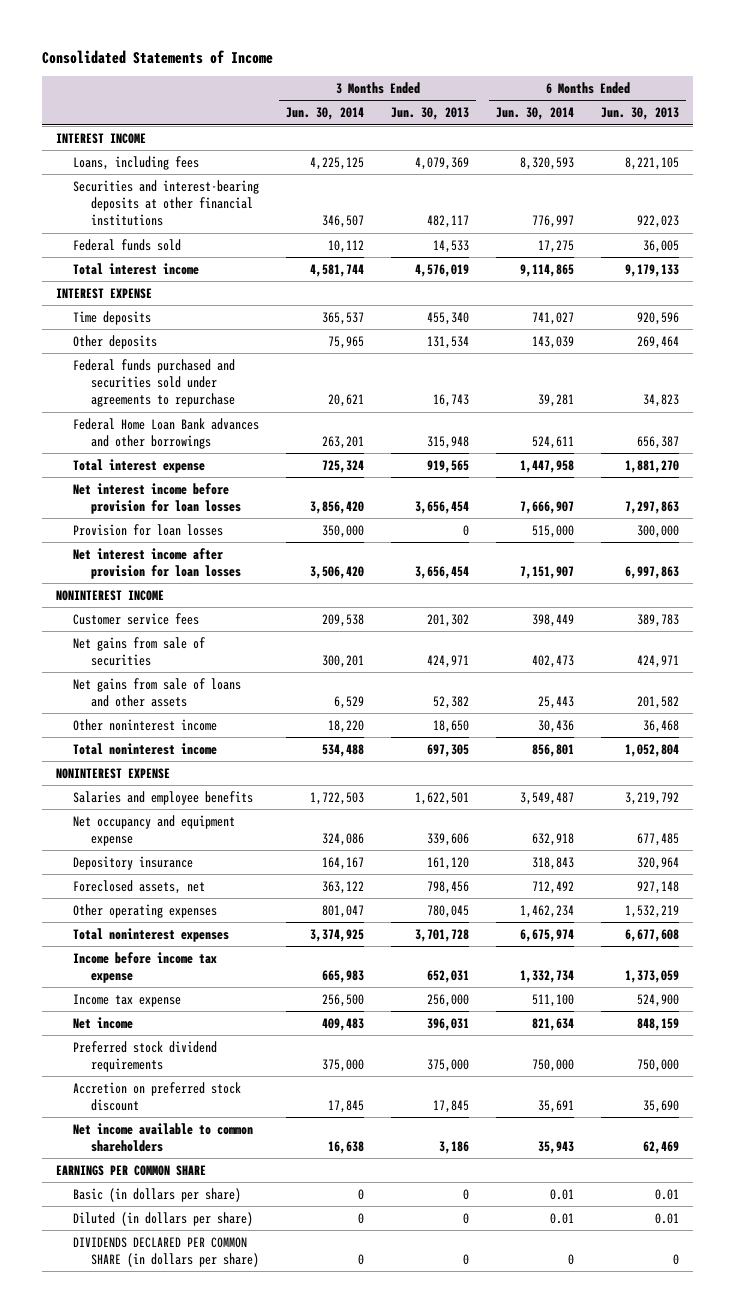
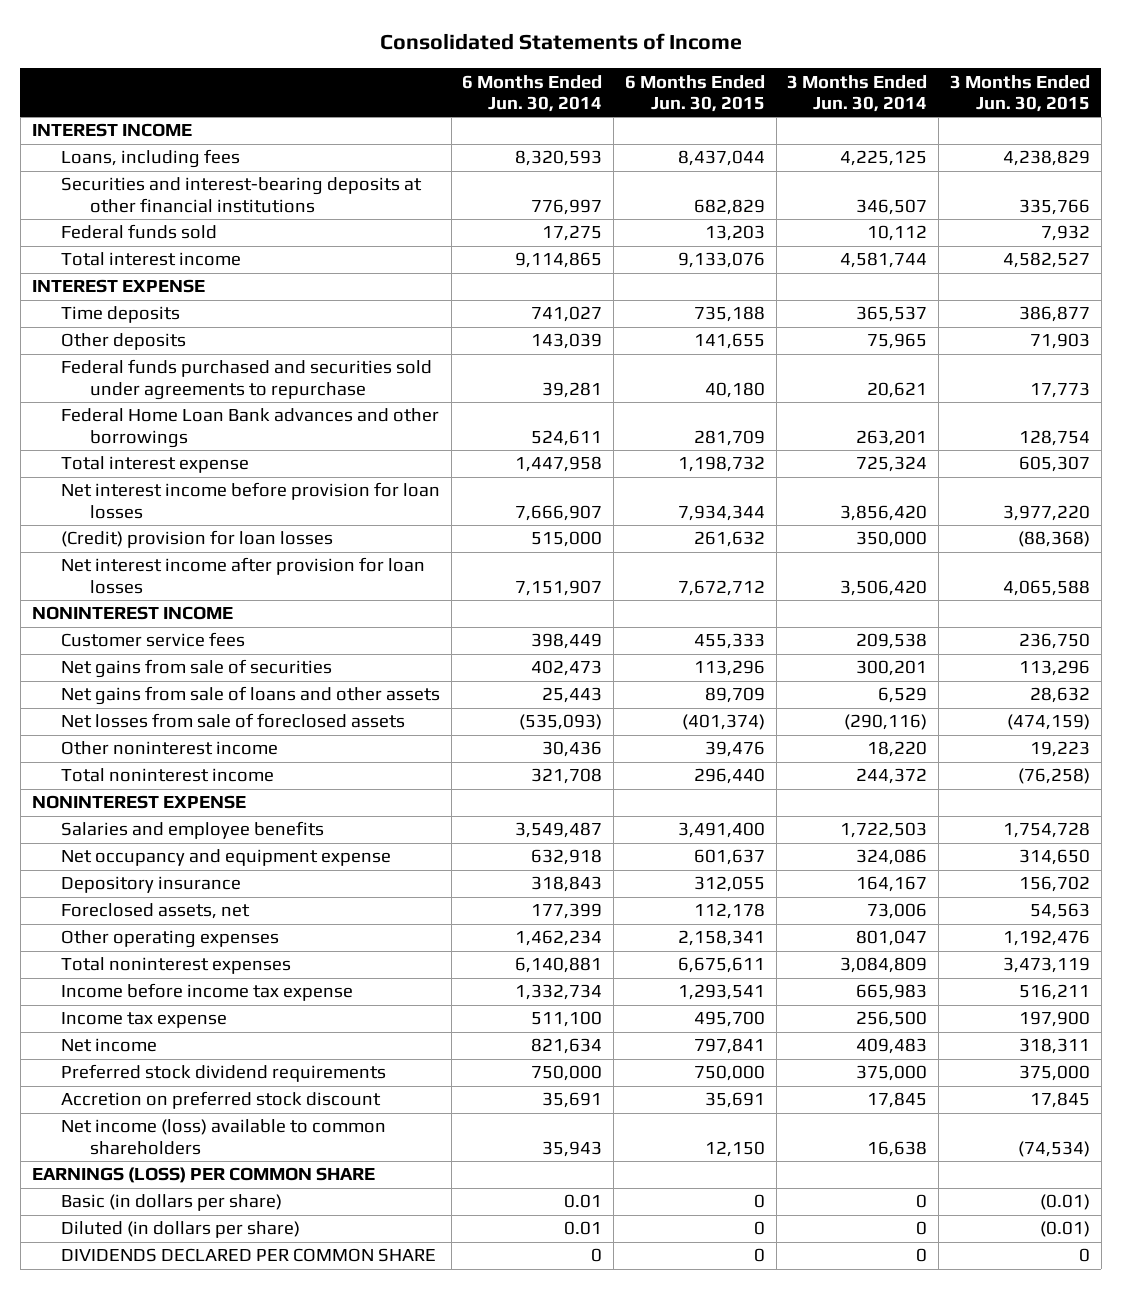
[391,107,470,121] Jun. 30, 2013 -> none
[601,107,680,121] Jun. 30, 2013 -> none
none -> [624,74,765,112] 6 Months Ended Jun. 30, 2015
none -> [950,74,1091,112] 3 Months Ended Jun. 30, 2015
[73,523,224,536] Provision for loan losses -> [60,530,333,549] (Credit) provision for loan losses
none -> [60,713,405,729] Net losses from sale of foreclosed assets
[322,743,365,757] 534,488 -> [856,768,928,785] 244,372
[532,743,575,757] 856,801 -> [531,768,603,785] 321,708
[322,880,365,894] 363,122 -> [867,903,928,920] 73,006
[532,880,575,894] 712,492 -> [531,903,603,920] 177,399
[310,928,365,942] 3,374,925 -> [840,957,928,974] 3,084,809
[520,928,575,942] 6,675,974 -> [515,957,603,974] 6,140,881
[73,1122,254,1152] Net income available to common shareholders -> [60,1119,386,1155] Net income (loss) available to common shareholders
[55,1164,206,1176] EARNINGS PER COMMON SHARE -> [31,1167,375,1184] EARNINGS (LOSS) PER COMMON SHARE
[73,1236,260,1267] DIVIDENDS DECLARED PER COMMON SHARE (in dollars per share) -> [60,1248,436,1263] DIVIDENDS DECLARED PER COMMON SHARE

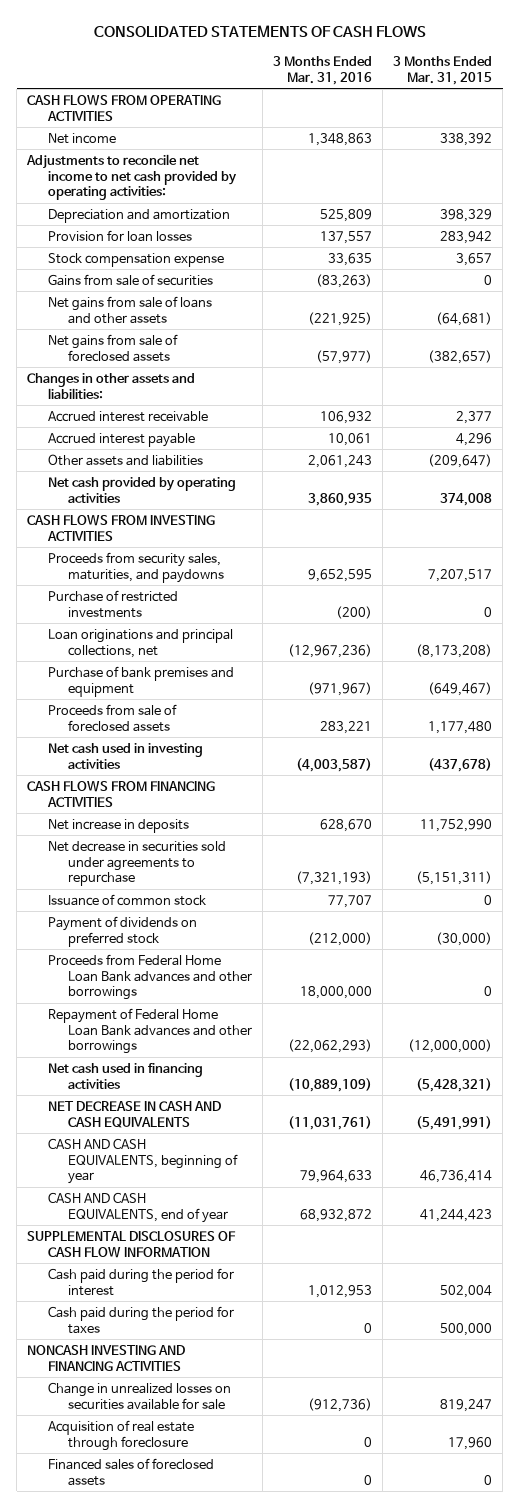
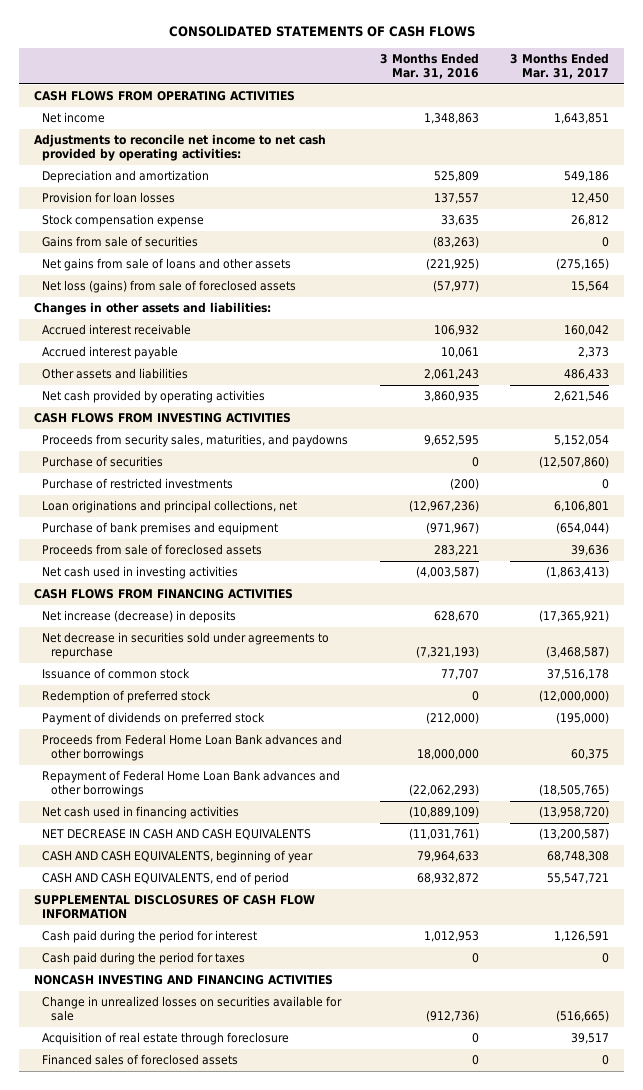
[393,55,493,85] 3 Months Ended Mar. 31, 2015 -> none
none -> [509,52,609,80] 3 Months Ended Mar. 31, 2017
[47,333,178,362] Net gains from sale of foreclosed assets -> [42,279,297,293] Net loss (gains) from sale of foreclosed assets
none -> [42,455,164,467] Purchase of securities
[47,818,189,833] Net increase in deposits -> [42,609,237,623] Net increase (decrease) in deposits
none -> [42,689,212,703] Redemption of preferred stock
[47,1191,228,1223] CASH AND CASH EQUIVALENTS, end of year -> [42,871,290,885] CASH AND CASH EQUIVALENTS, end of period

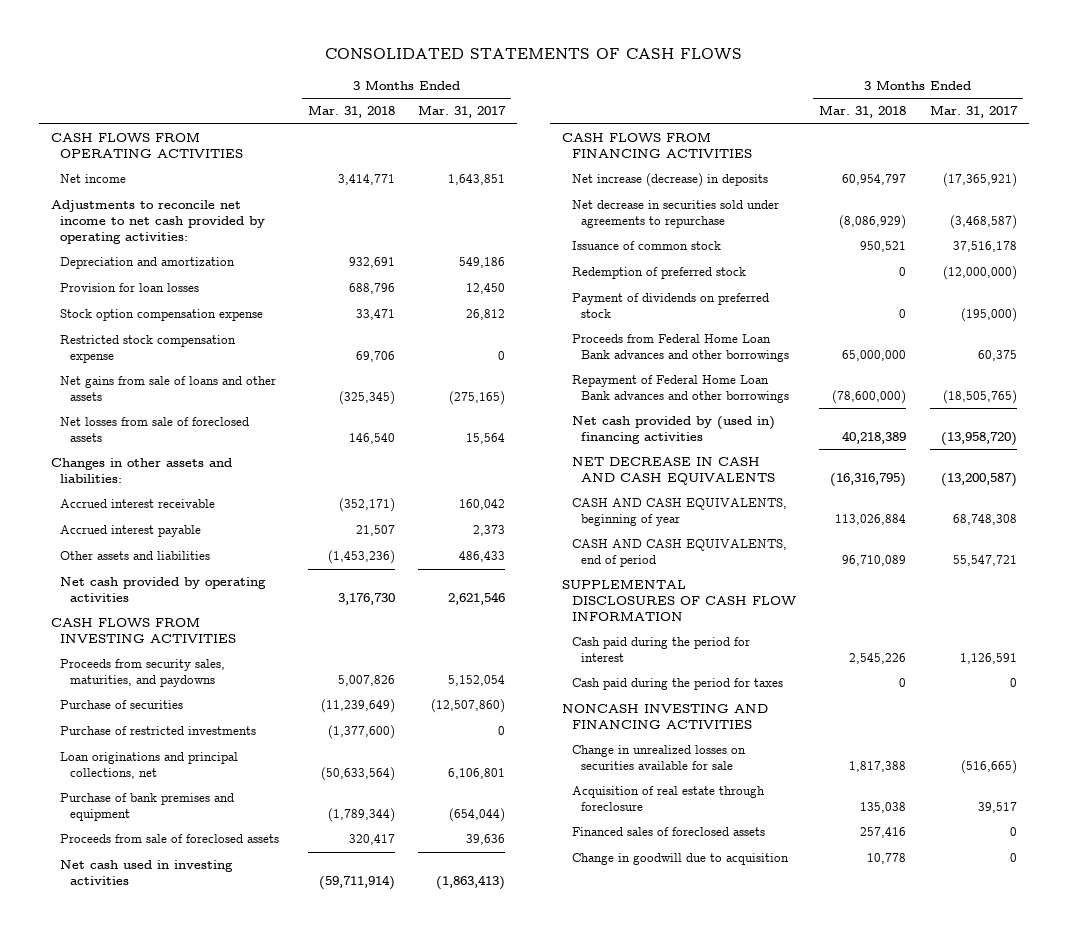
[379,52,479,80] 3 Months Ended Mar. 31, 2016 -> none
none -> [307,105,395,119] Mar. 31, 2018
[42,235,199,247] Gains from sale of securities -> none
[42,213,205,227] Stock compensation expense -> [60,309,264,322] Stock option compensation expense
none -> [60,335,237,363] Restricted stock compensation expense
[42,279,297,293] Net loss (gains) from sale of foreclosed assets -> [60,417,250,442] Net losses from sale of foreclosed assets
[42,805,240,819] Net cash used in financing activities -> [571,416,775,444] Net cash provided by (used in) financing activities
none -> [571,853,789,866] Change in goodwill due to acquisition

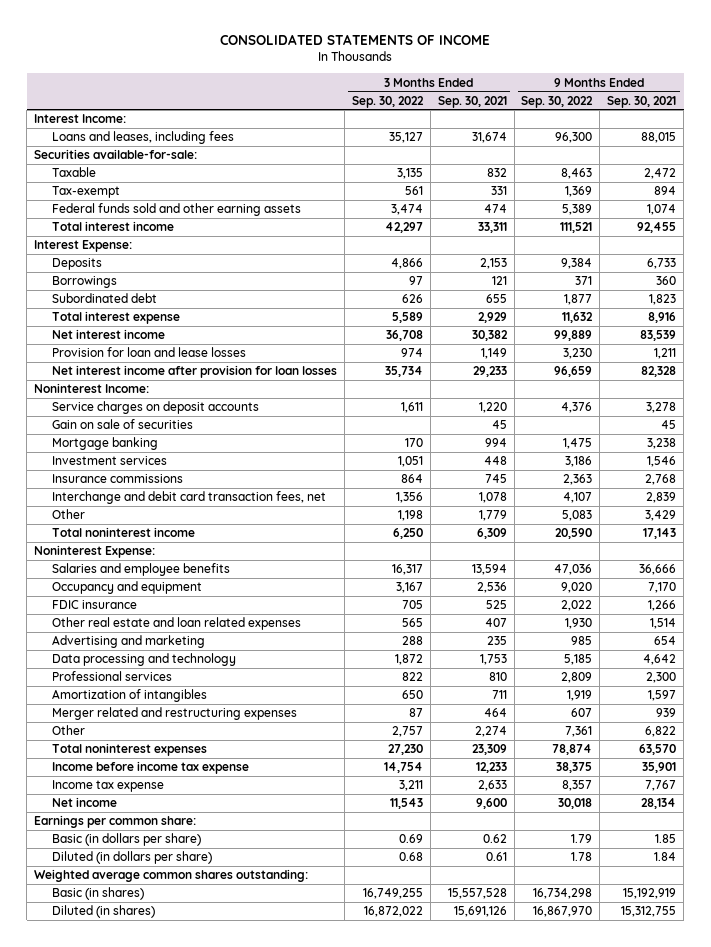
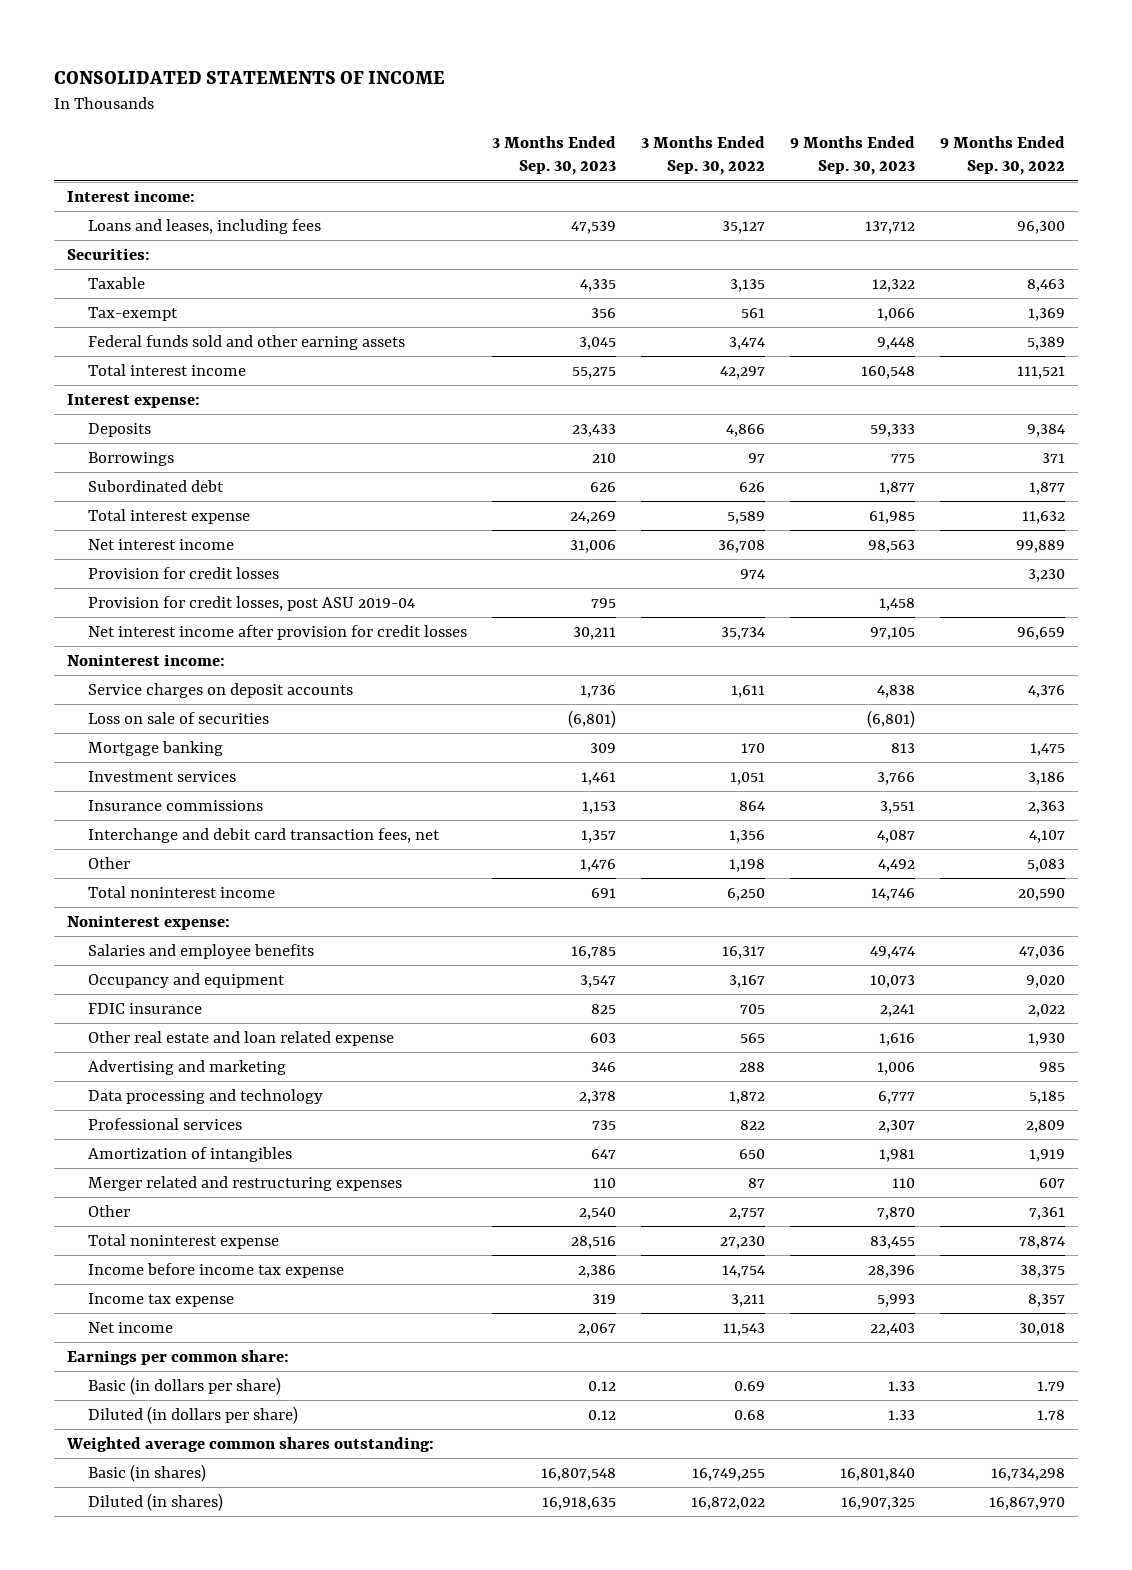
[437,95,507,108] Sep. 30, 2021 -> none
[607,95,677,108] Sep. 30, 2021 -> none
none -> [491,135,616,176] 3 Months Ended Sep. 30, 2023
none -> [790,135,916,176] 9 Months Ended Sep. 30, 2023
[34,114,127,124] Interest Income: -> [66,189,195,202] Interest income:
[34,149,198,160] Securities available-for-sale: -> [66,247,150,260] Securities:
[34,240,133,253] Interest Expense: -> [66,393,200,408] Interest expense:
[51,347,246,358] Provision for loan and lease losses -> [87,566,279,579] Provision for credit losses
none -> [87,595,415,611] Provision for credit losses, post ASU 2019-04
[51,365,337,379] Net interest income after provision for loan losses -> [87,624,467,640] Net interest income after provision for credit losses
[34,383,150,394] Noninterest Income: -> [66,653,225,666] Noninterest income:
[51,419,193,430] Gain on sale of securities -> [87,711,269,724] Loss on sale of securities
[34,545,156,559] Noninterest Expense: -> [66,914,230,930] Noninterest expense:
[51,617,301,631] Other real estate and loan related expenses -> [87,1030,394,1046] Other real estate and loan related expense
[51,743,207,757] Total noninterest expenses -> [87,1233,279,1249] Total noninterest expense

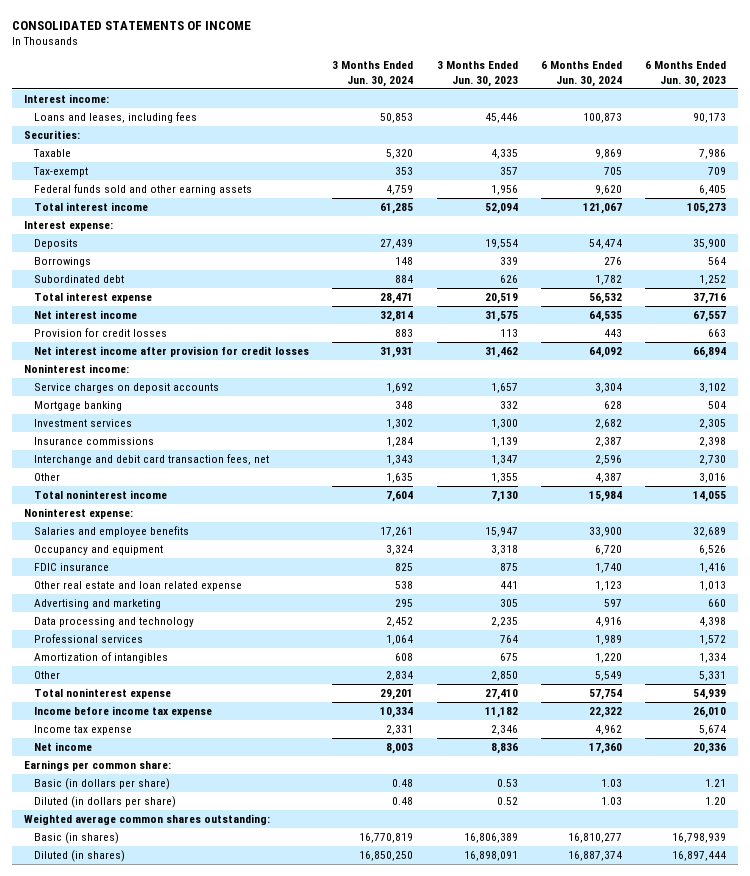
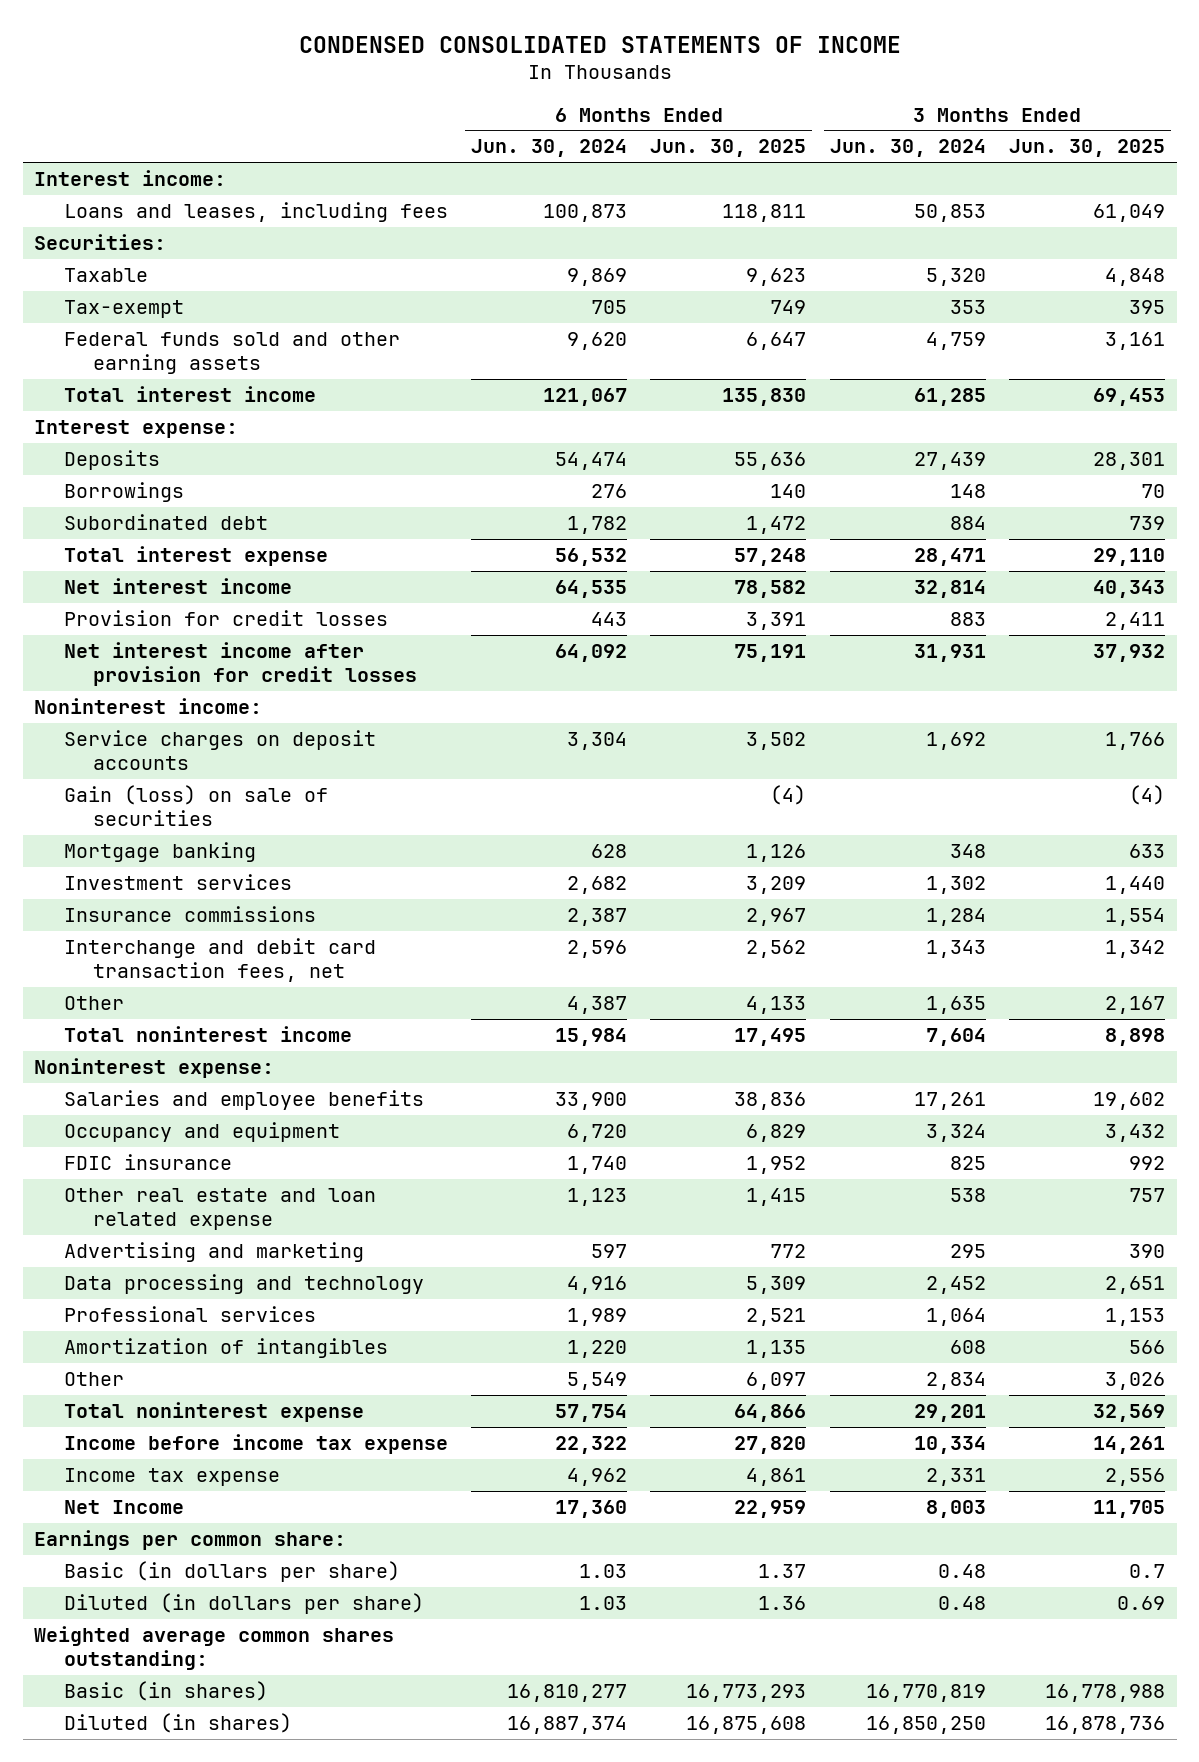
[12,20,252,30] CONSOLIDATED STATEMENTS OF INCOME -> [298,35,901,53] CONDENSED CONSOLIDATED STATEMENTS OF INCOME
[436,61,518,87] 3 Months Ended Jun. 30, 2023 -> none
[645,61,727,87] 6 Months Ended Jun. 30, 2023 -> none
none -> [650,139,807,158] Jun. 30, 2025
none -> [1008,139,1165,158] Jun. 30, 2025
none -> [63,784,328,827] Gain (loss) on sale of securities
[34,741,93,751] Net income -> [63,1499,184,1514] Net Income

